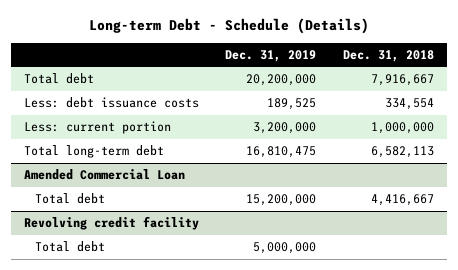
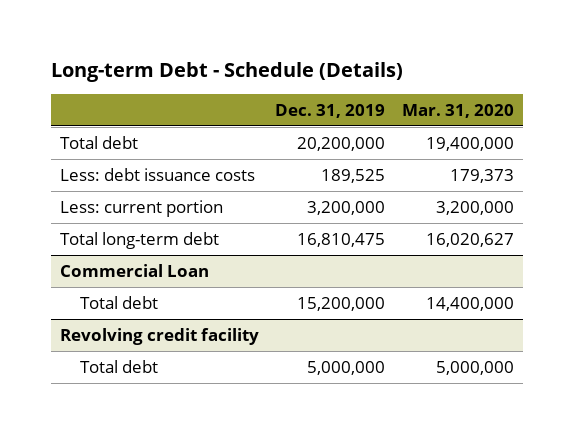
[342,49,434,62] Dec. 31, 2018 -> none
none -> [402,103,515,118] Mar. 31, 2020
[24,169,186,181] Amended Commercial Loan -> [59,263,209,277] Commercial Loan

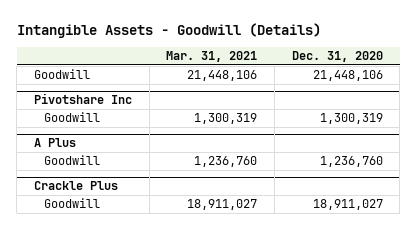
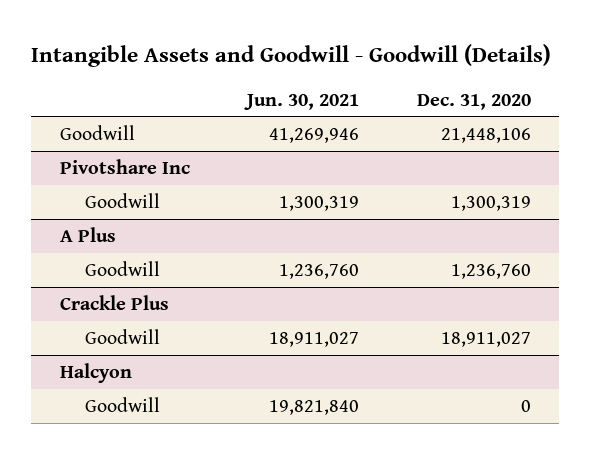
[16,23,321,39] Intangible Assets - Goodwill (Details) -> [31,44,552,68] Intangible Assets and Goodwill - Goodwill (Details)
[166,51,258,63] Mar. 31, 2021 -> none
none -> [244,93,360,110] Jun. 30, 2021
none -> [59,363,132,384] Halcyon
none -> [85,397,161,413] Goodwill

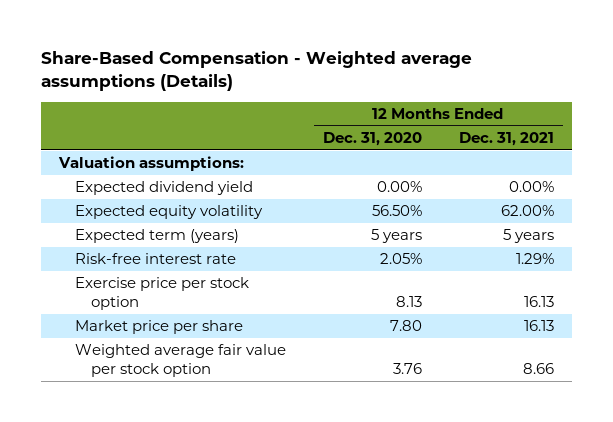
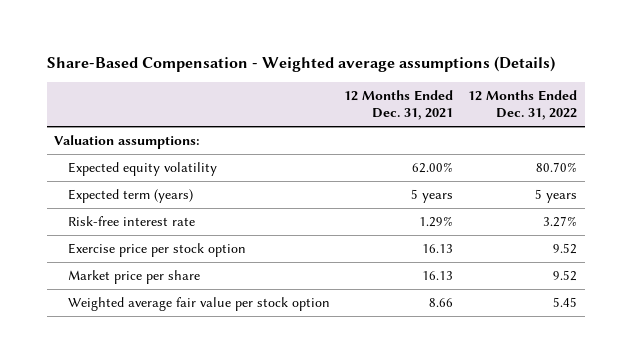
[322,132,422,147] Dec. 31, 2020 -> none
none -> [468,89,578,121] 12 Months Ended Dec. 31, 2022
[75,181,254,196] Expected dividend yield -> none

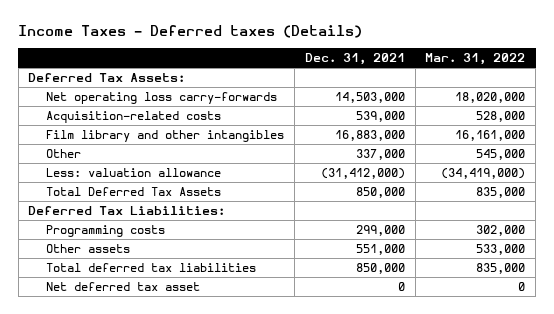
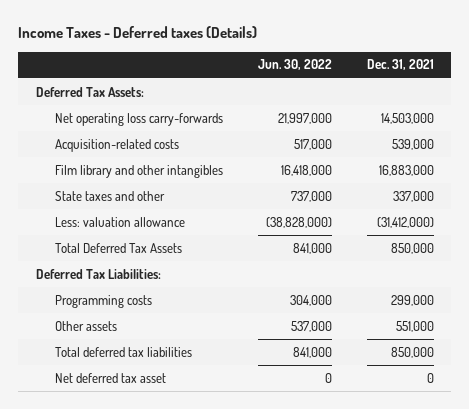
[425,53,526,66] Mar. 31, 2022 -> none
none -> [257,59,332,71] Jun. 30, 2022
[46,149,82,159] Other -> [54,190,165,201] State taxes and other

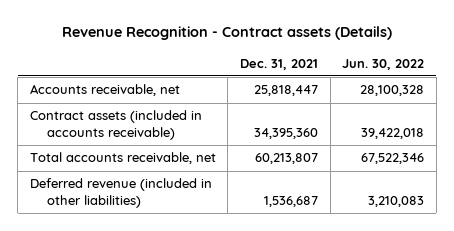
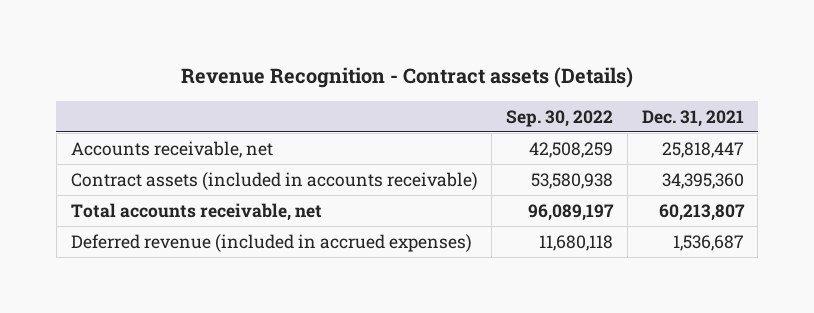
[342,58,425,70] Jun. 30, 2022 -> none
none -> [506,109,614,127] Sep. 30, 2022
[29,178,212,208] Deferred revenue (included in other liabilities) -> [70,233,472,252] Deferred revenue (included in accrued expenses)

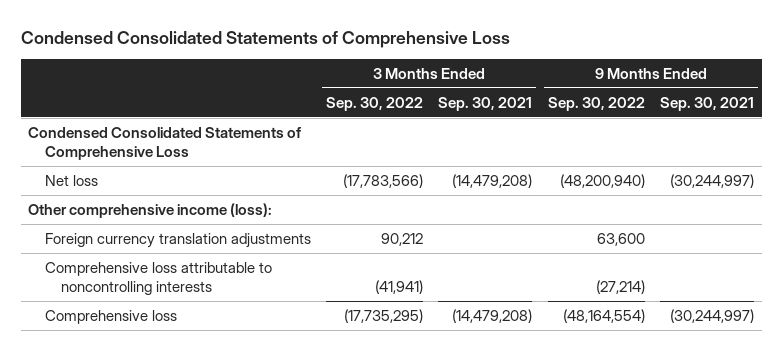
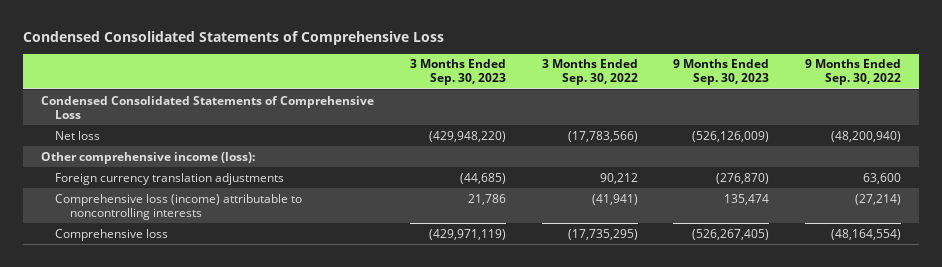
[438,96,533,111] Sep. 30, 2021 -> none
[660,96,755,111] Sep. 30, 2021 -> none
none -> [409,59,506,86] 3 Months Ended Sep. 30, 2023
none -> [673,59,770,86] 9 Months Ended Sep. 30, 2023
[44,261,272,296] Comprehensive loss attributable to noncontrolling interests -> [55,193,303,220] Comprehensive loss (income) attributable to noncontrolling interests

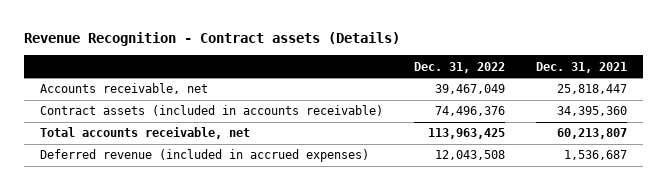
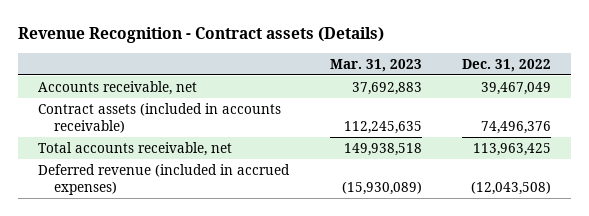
[536,61,628,73] Dec. 31, 2021 -> none
none -> [329,58,422,72] Mar. 31, 2023
[435,150,506,161] 12,043,508 -> [471,180,552,195] (12,043,508)

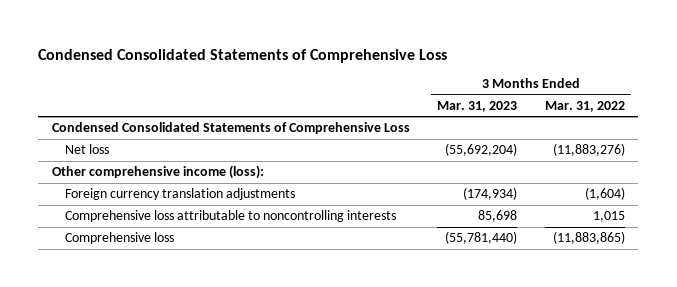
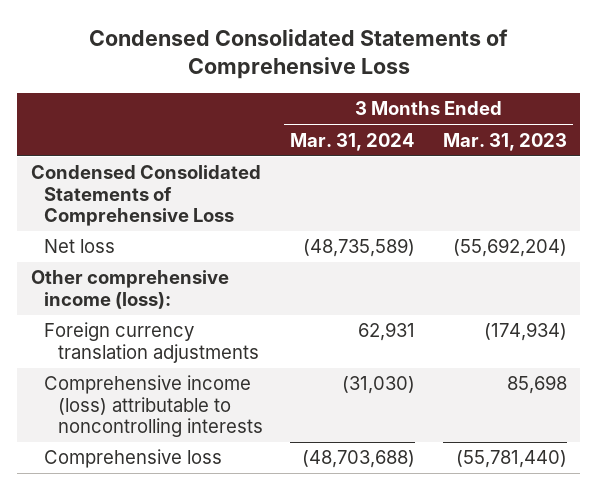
[544,100,625,112] Mar. 31, 2022 -> none
none -> [290,132,416,151] Mar. 31, 2024
[64,210,396,223] Comprehensive loss attributable to noncontrolling interests -> [44,375,264,438] Comprehensive income (loss) attributable to noncontrolling interests

